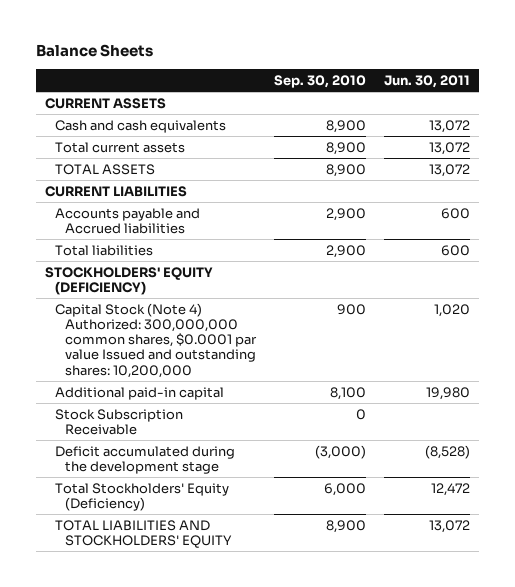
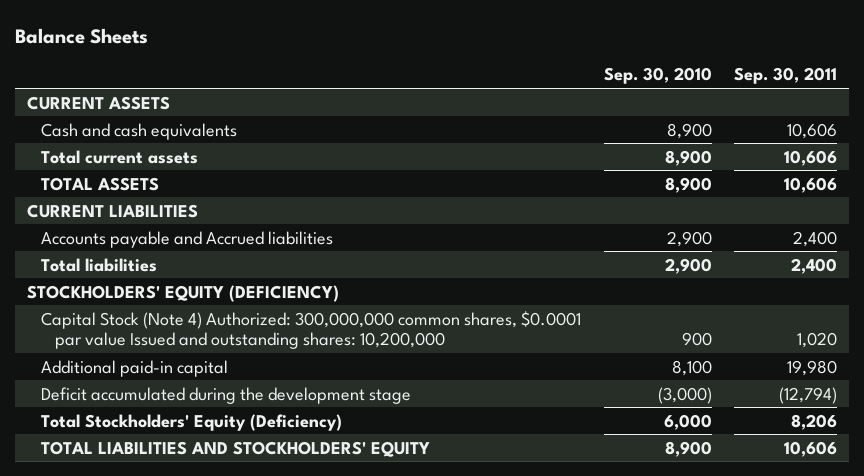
[384,74,471,88] Jun. 30, 2011 -> none
none -> [734,67,838,85] Sep. 30, 2011
[54,408,183,436] Stock Subscription Receivable -> none

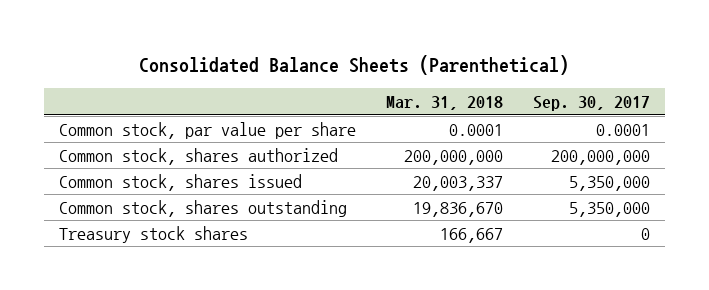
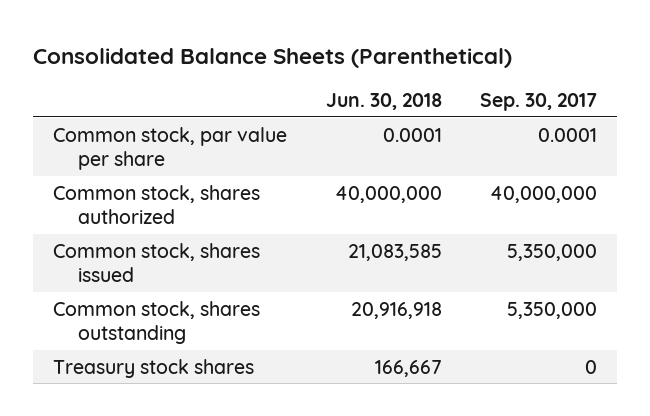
[385,95,503,110] Mar. 31, 2018 -> none
none -> [325,92,442,110] Jun. 30, 2018
[550,149,650,165] 200,000,000 -> [490,185,598,203] 40,000,000

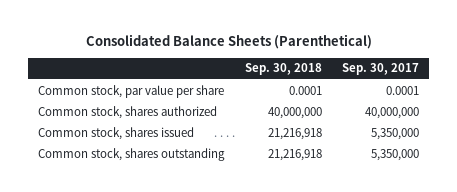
[325,92,442,110] Jun. 30, 2018 -> none
none -> [244,63,322,76] Sep. 30, 2018
[52,358,254,378] Treasury stock shares -> none

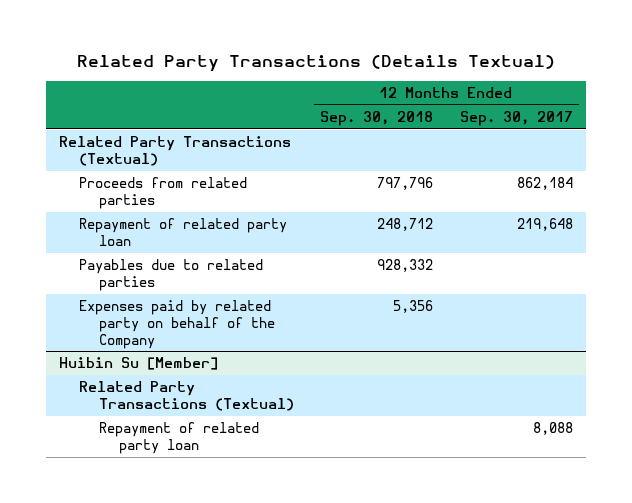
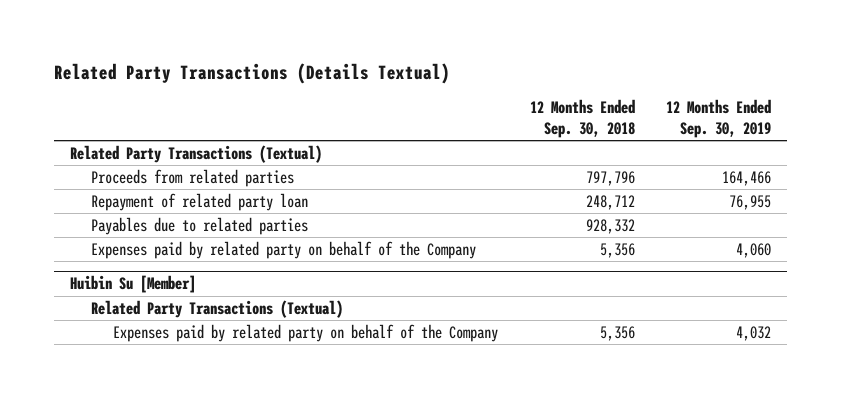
[459,110,573,126] Sep. 30, 2017 -> none
none -> [666,99,772,138] 12 Months Ended Sep. 30, 2019
[98,422,259,454] Repayment of related party loan -> none
none -> [112,323,498,342] Expenses paid by related party on behalf of the Company

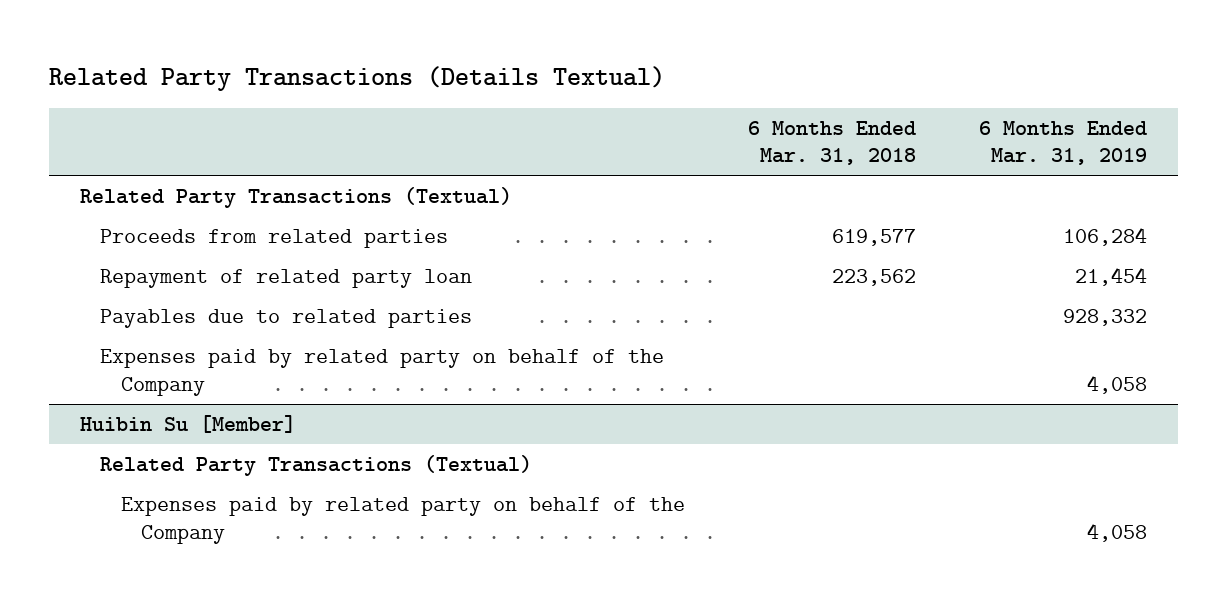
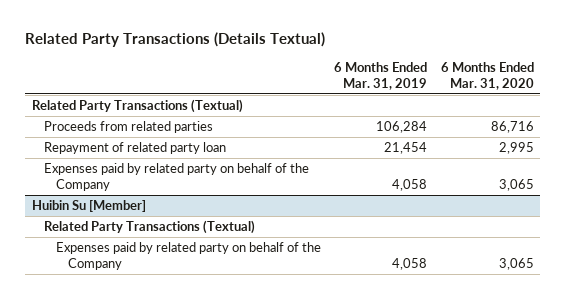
[747,120,916,166] 6 Months Ended Mar. 31, 2018 -> none
none -> [440,61,534,90] 6 Months Ended Mar. 31, 2020
[100,309,473,329] Payables due to related parties -> none

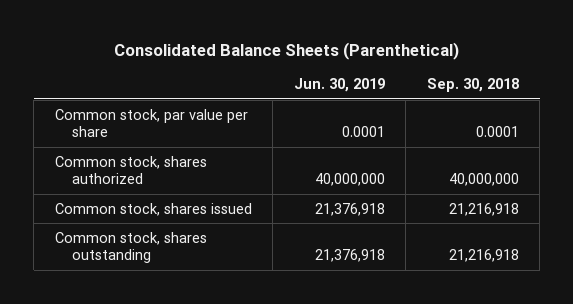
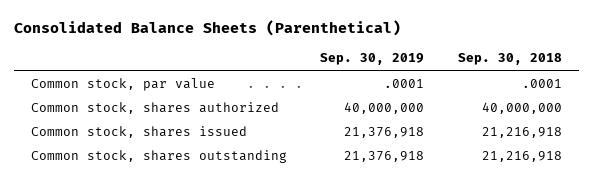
[293,78,385,93] Jun. 30, 2019 -> none
none -> [320,53,425,66] Sep. 30, 2019
[54,108,248,138] Common stock, par value per share -> [30,77,215,91] Common stock, par value
[475,126,519,138] 0.0001 -> [522,78,563,88] .0001

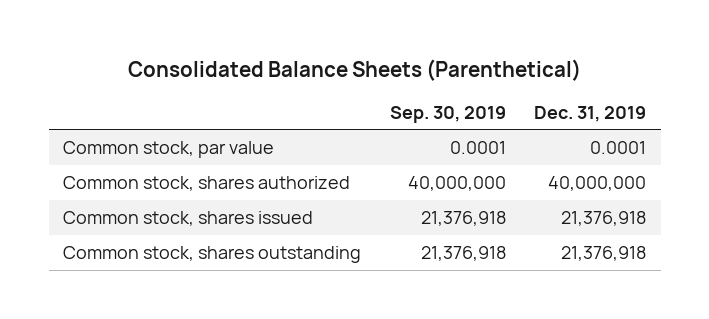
[458,53,563,66] Sep. 30, 2018 -> none
none -> [534,105,647,122] Dec. 31, 2019
[384,78,425,88] .0001 -> [449,140,506,154] 0.0001

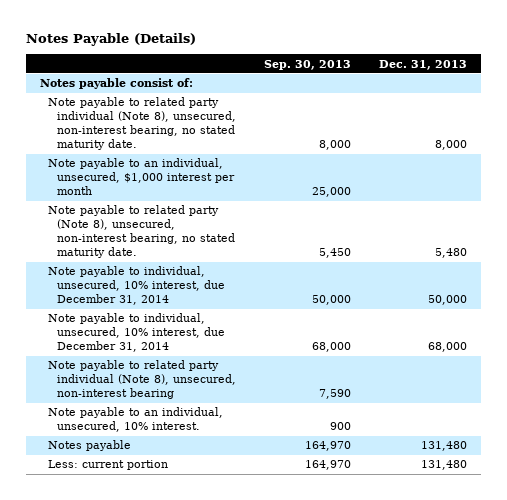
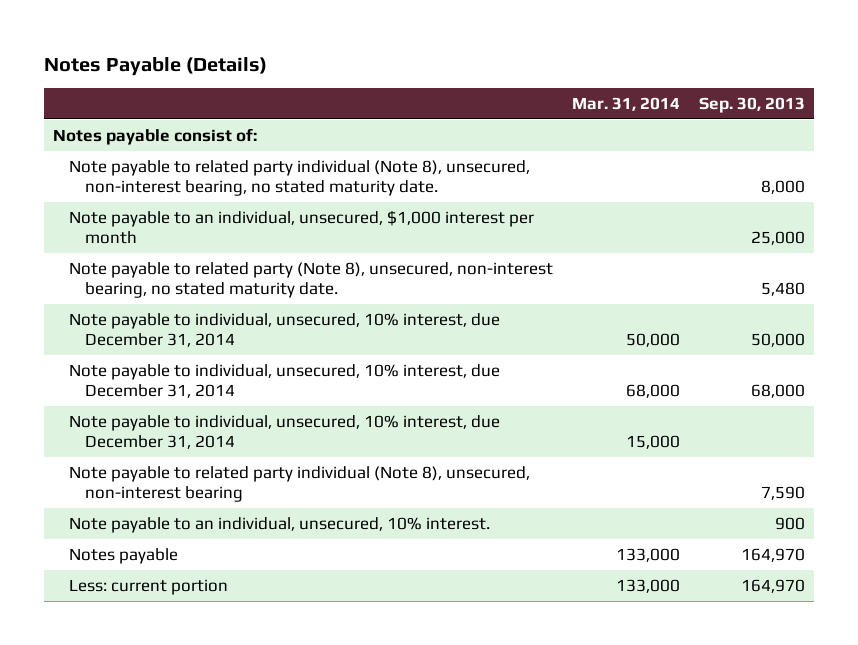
[379,59,468,70] Dec. 31, 2013 -> none
none -> [571,96,680,111] Mar. 31, 2014
[319,248,352,259] 5,450 -> [760,282,805,297] 5,480
none -> [69,414,501,450] Note payable to individual, unsecured, 10% interest, due December 31, 2014

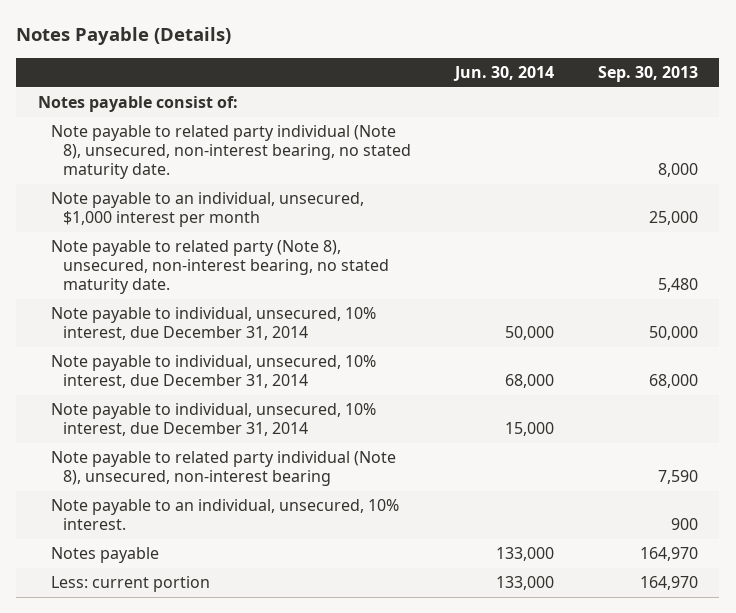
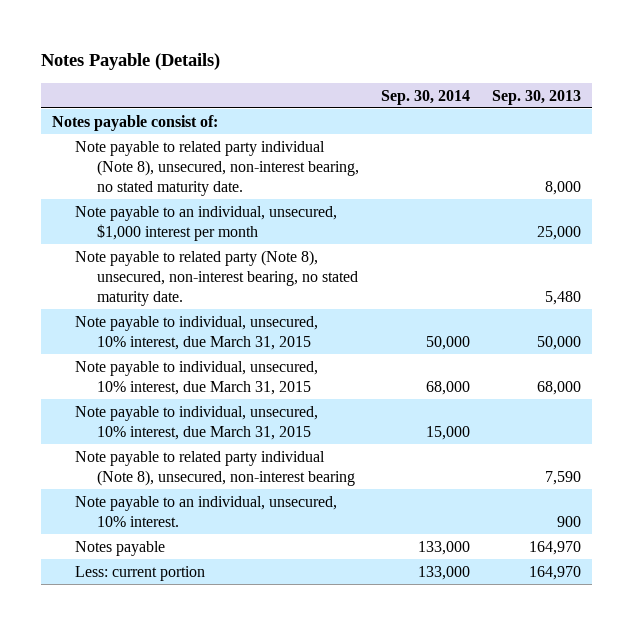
[452,65,554,81] Jun. 30, 2014 -> none
none -> [381,89,471,105] Sep. 30, 2014
[50,307,376,341] Note payable to individual, unsecured, 10% interest, due December 31, 2014 -> [74,315,318,350] Note payable to individual, unsecured, 10% interest, due March 31, 2015
[50,355,376,389] Note payable to individual, unsecured, 10% interest, due December 31, 2014 -> [74,360,318,395] Note payable to individual, unsecured, 10% interest, due March 31, 2015
[50,403,376,437] Note payable to individual, unsecured, 10% interest, due December 31, 2014 -> [74,405,318,440] Note payable to individual, unsecured, 10% interest, due March 31, 2015

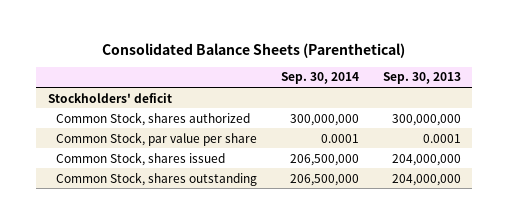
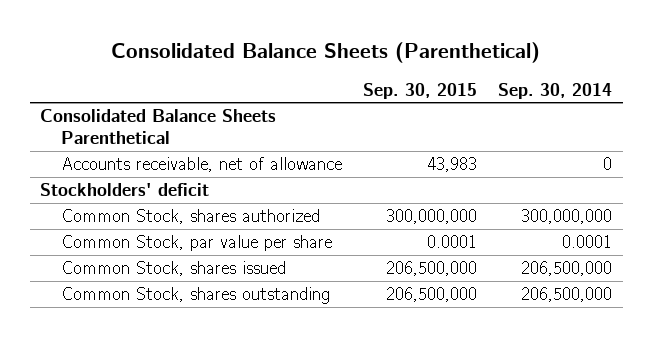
[382,72,461,85] Sep. 30, 2013 -> none
none -> [363,82,478,99] Sep. 30, 2015
none -> [40,109,277,144] Consolidated Balance Sheets Parenthetical
none -> [60,157,342,173] Accounts receivable, net of allowance

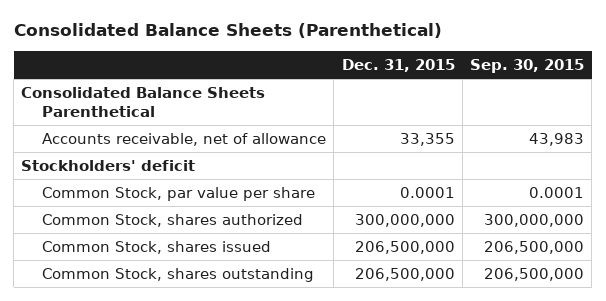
[498,82,613,99] Sep. 30, 2014 -> none
none -> [341,59,455,73] Dec. 31, 2015
[60,209,320,225] Common Stock, shares authorized -> [42,213,304,227] Common Stock, shares authorized

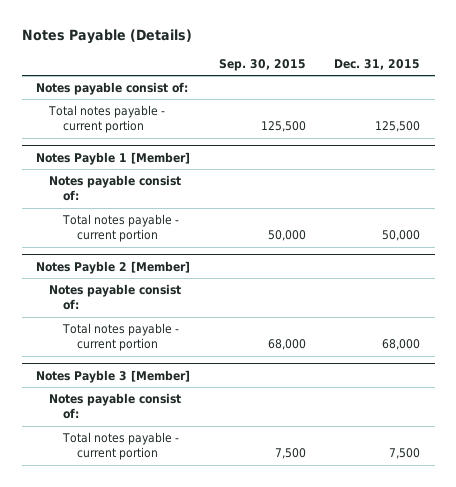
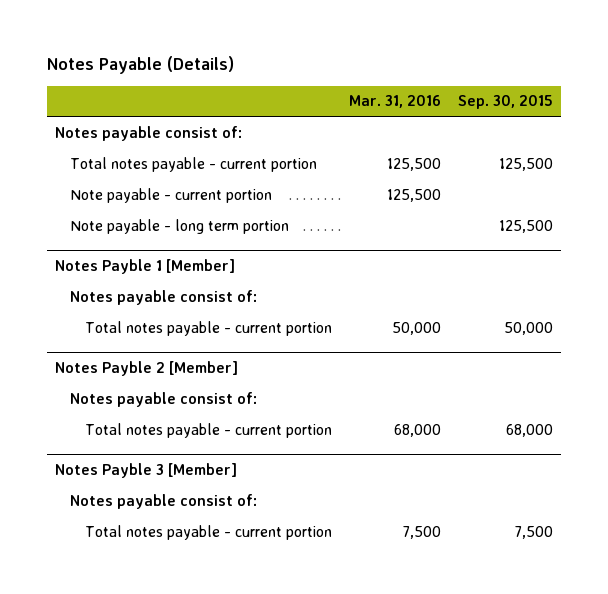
[334,59,421,71] Dec. 31, 2015 -> none
none -> [348,95,441,109] Mar. 31, 2016
none -> [70,187,273,203] Note payable - current portion
none -> [70,218,290,234] Note payable - long term portion

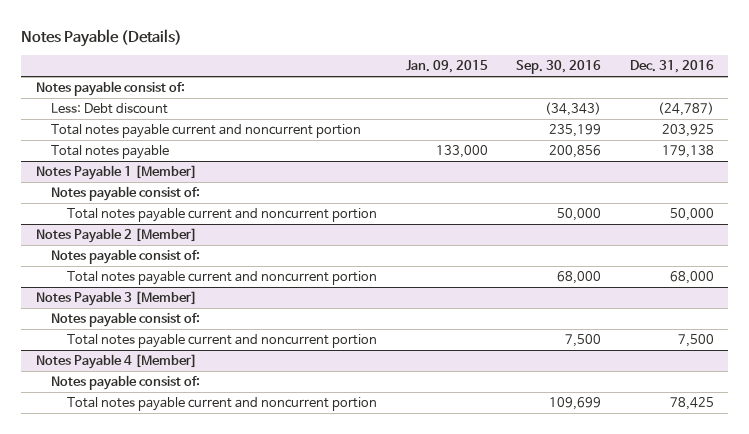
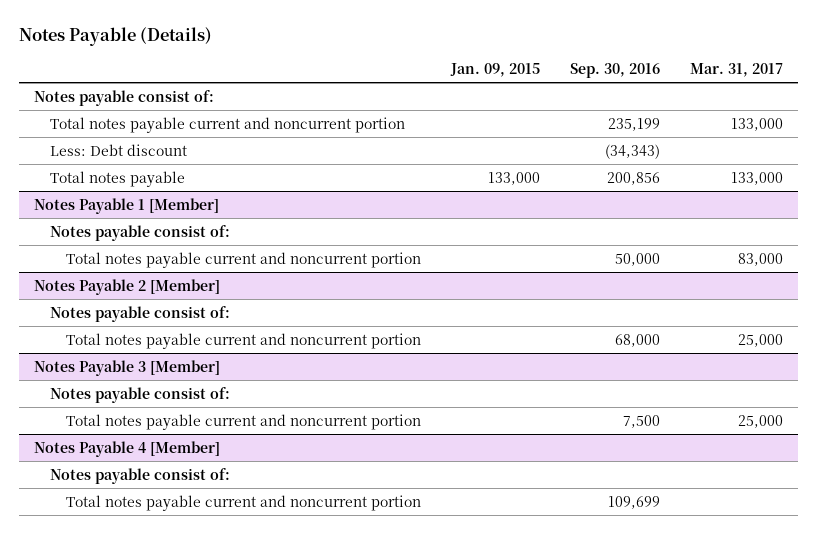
[629,60,714,74] Dec. 31, 2016 -> none
none -> [690,62,784,77] Mar. 31, 2017
[51,103,169,115] Less: Debt discount -> [49,143,187,156] Less: Debt discount

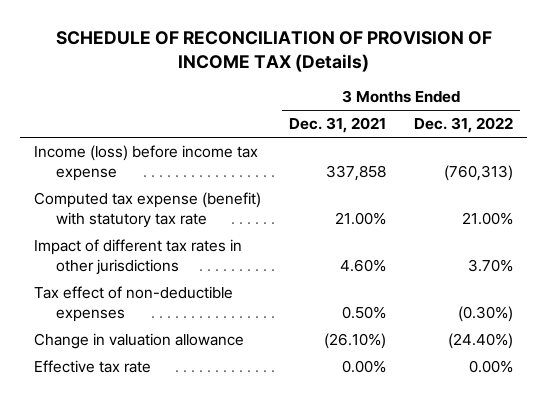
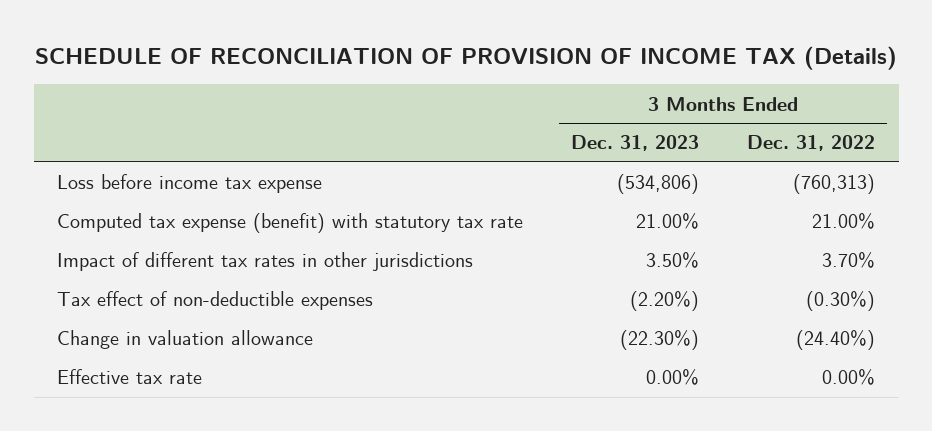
[289,117,387,134] Dec. 31, 2021 -> none
none -> [571,135,700,152] Dec. 31, 2023
[33,144,258,182] Income (loss) before income tax expense -> [57,174,323,194] Loss before income tax expense

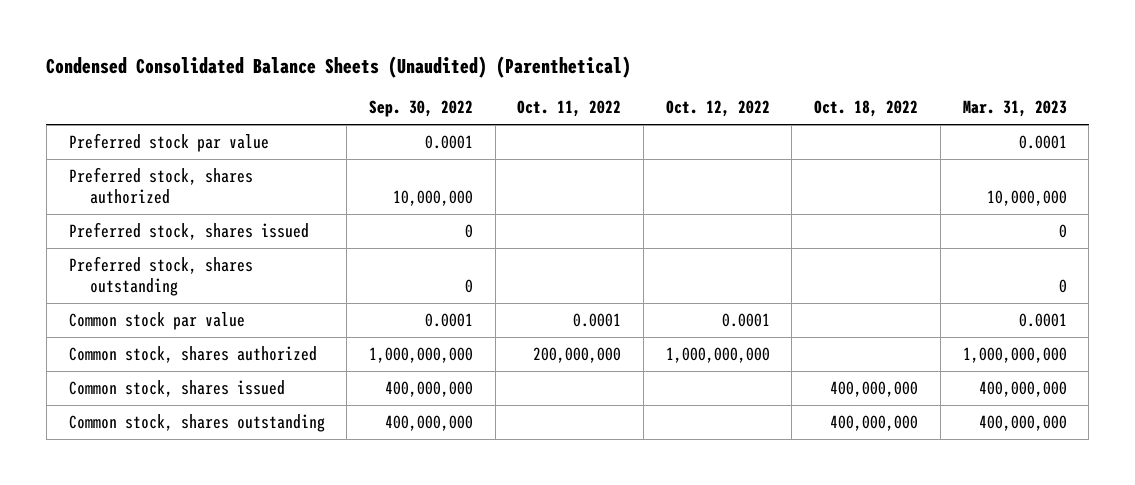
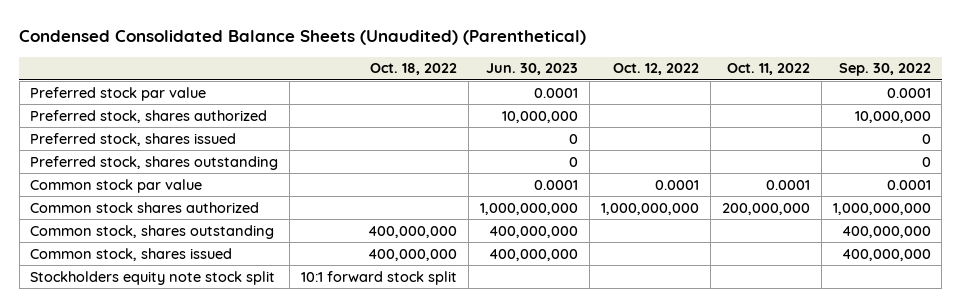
[962,100,1067,118] Mar. 31, 2023 -> none
none -> [486,63,579,76] Jun. 30, 2023
[68,345,317,363] Common stock, shares authorized -> [30,201,260,213] Common stock shares authorized
[68,379,285,397] Common stock, shares issued -> [30,247,233,261] Common stock, shares issued
none -> [30,270,276,285] Stockholders equity note stock split

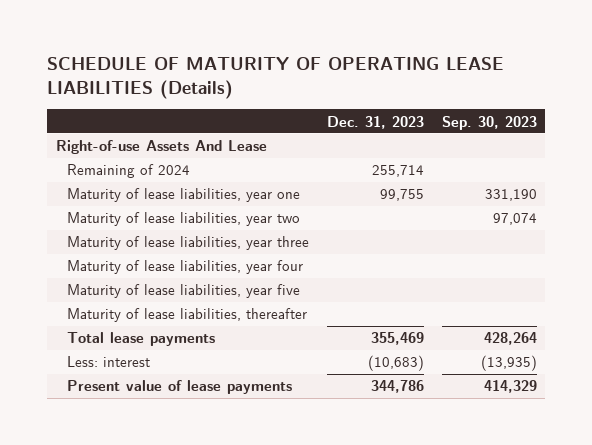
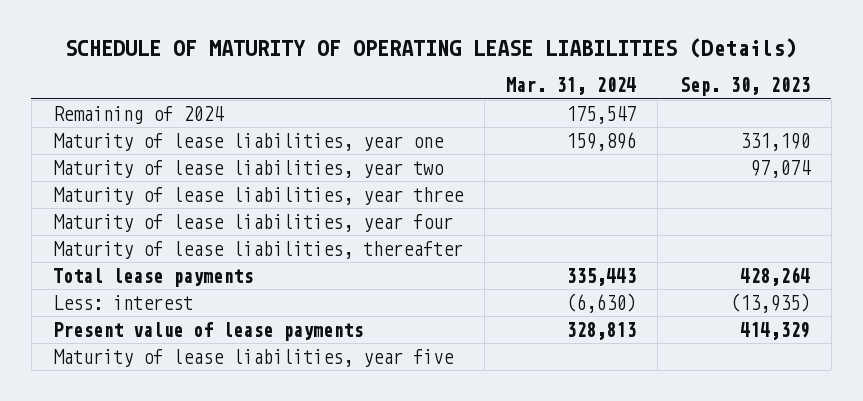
[326,115,424,129] Dec. 31, 2023 -> none
none -> [506,77,637,96] Mar. 31, 2024
[55,140,267,155] Right-of-use Assets And Lease -> none
[67,284,301,299] Maturity of lease liabilities, year five -> [53,348,455,367] Maturity of lease liabilities, year five

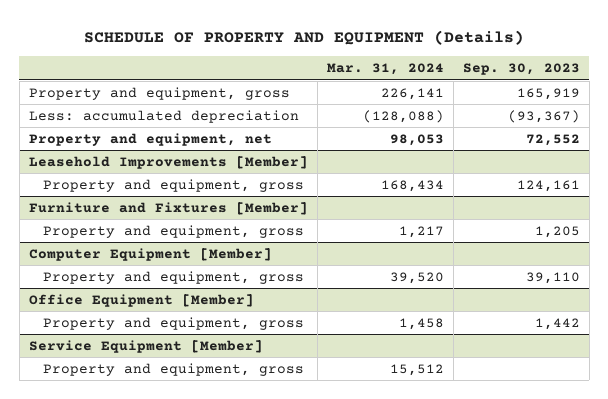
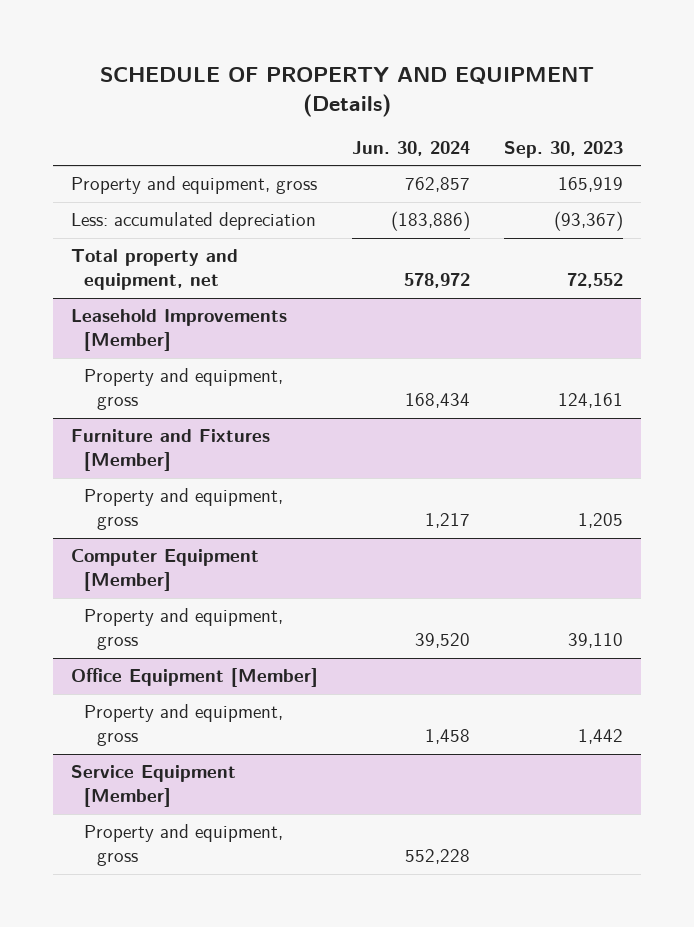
[326,63,444,76] Mar. 31, 2024 -> none
none -> [352,141,471,157] Jun. 30, 2024
[28,132,272,146] Property and equipment, net -> [70,249,238,291] Total property and equipment, net

